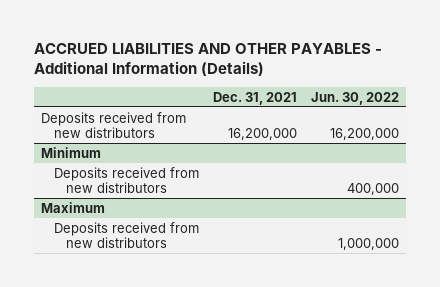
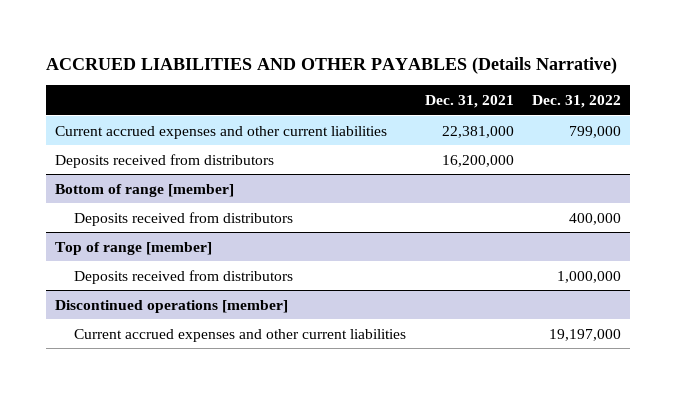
[34,43,383,77] ACCRUED LIABILITIES AND OTHER PAYABLES - Additional Information (Details) -> [45,56,617,74] ACCRUED LIABILITIES AND OTHER PAYABLES (Details Narrative)
[310,91,399,105] Jun. 30, 2022 -> none
none -> [532,95,622,109] Dec. 31, 2022
none -> [54,125,387,139] Current accrued expenses and other current liabilities
[41,111,187,138] Deposits received from new distributors -> [54,153,274,168] Deposits received from distributors
[41,146,102,158] Minimum -> [54,183,234,197] Bottom of range [member]
[53,166,199,193] Deposits received from new distributors -> [74,211,294,226] Deposits received from distributors
[41,201,106,213] Maximum -> [54,241,212,255] Top of range [member]
[53,221,199,248] Deposits received from new distributors -> [74,269,294,284] Deposits received from distributors
none -> [54,299,288,313] Discontinued operations [member]
none -> [74,328,407,342] Current accrued expenses and other current liabilities

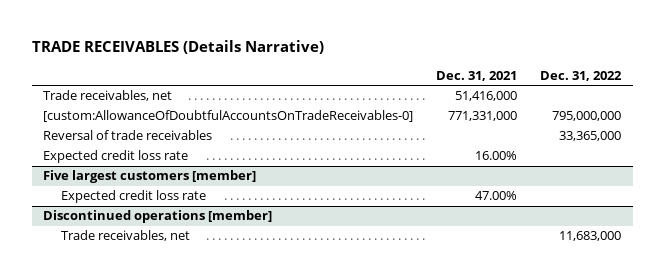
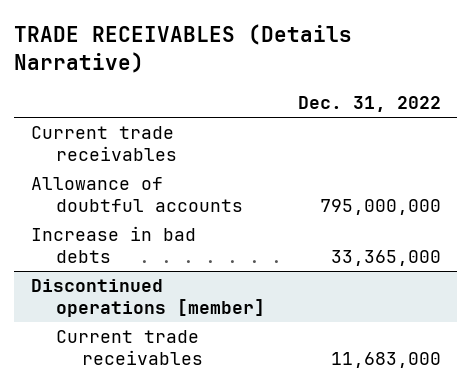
[436,70,518,81] Dec. 31, 2021 -> none
[43,150,189,164] Expected credit loss rate -> none
[43,170,257,184] Five largest customers [member] -> none
[61,190,207,204] Expected credit loss rate -> none
[43,90,173,102] Trade receivables, net -> [30,126,178,161] Current trade receivables
[43,110,414,123] [custom:AllowanceOfDoubtfulAccountsOnTradeReceivables-0] -> [30,177,244,212] Allowance of doubtful accounts
[43,130,213,141] Reversal of trade receivables -> [30,226,196,263] Increase in bad debts
[61,230,191,242] Trade receivables, net -> [56,330,203,365] Current trade receivables

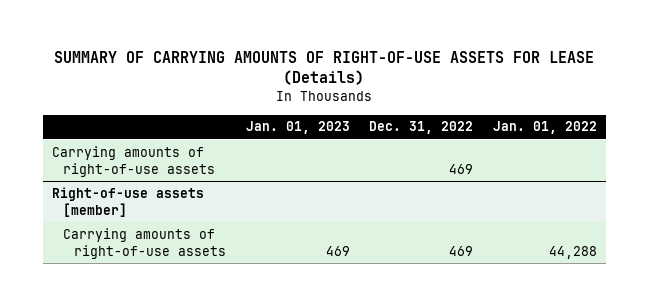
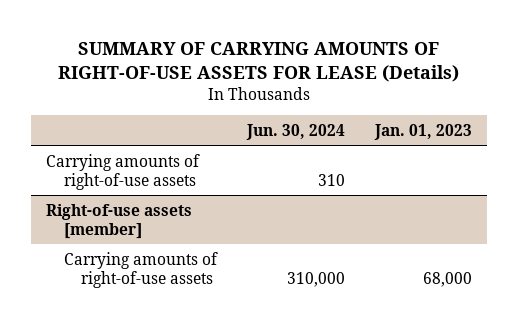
[369,121,474,135] Dec. 31, 2022 -> none
[492,121,597,135] Jan. 01, 2022 -> none
none -> [245,123,345,140] Jun. 30, 2024
[325,245,350,256] 469 -> [422,271,472,287] 68,000

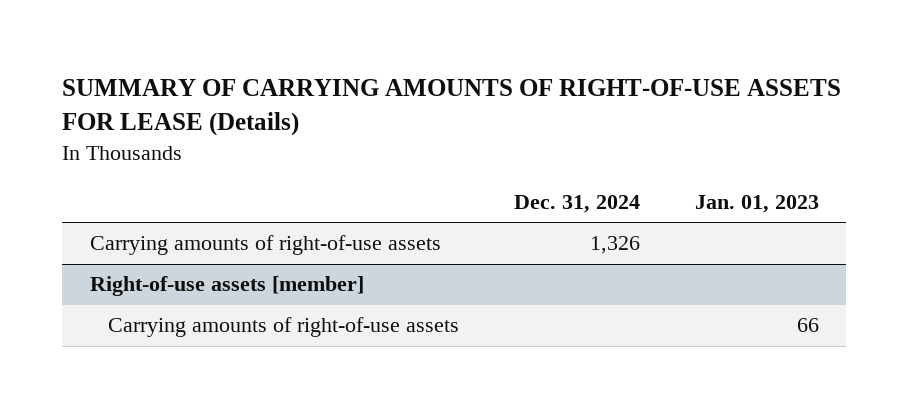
[245,123,345,140] Jun. 30, 2024 -> none
none -> [514,195,641,214] Dec. 31, 2024
[422,271,472,287] 68,000 -> [796,318,819,333] 66

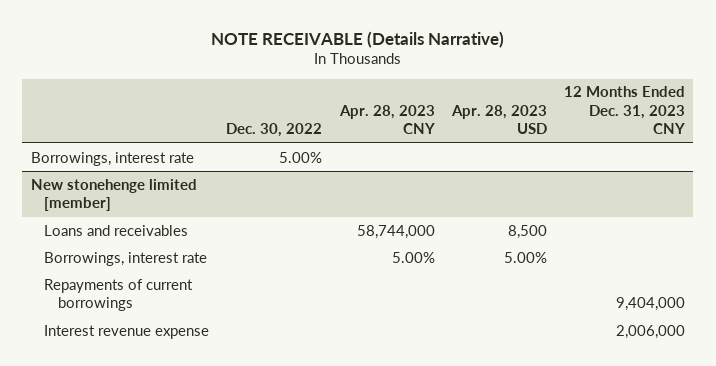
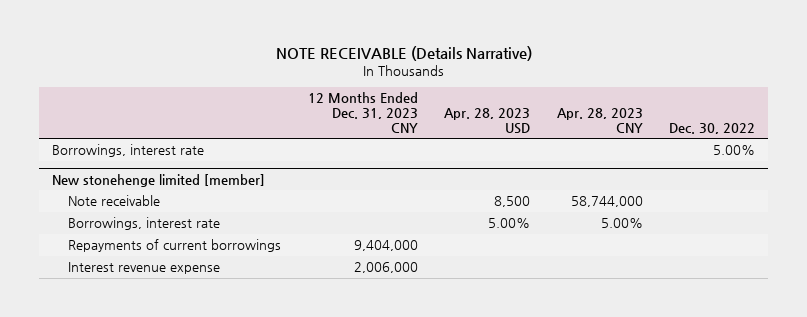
[44,224,189,236] Loans and receivables -> [68,195,161,207] Note receivable

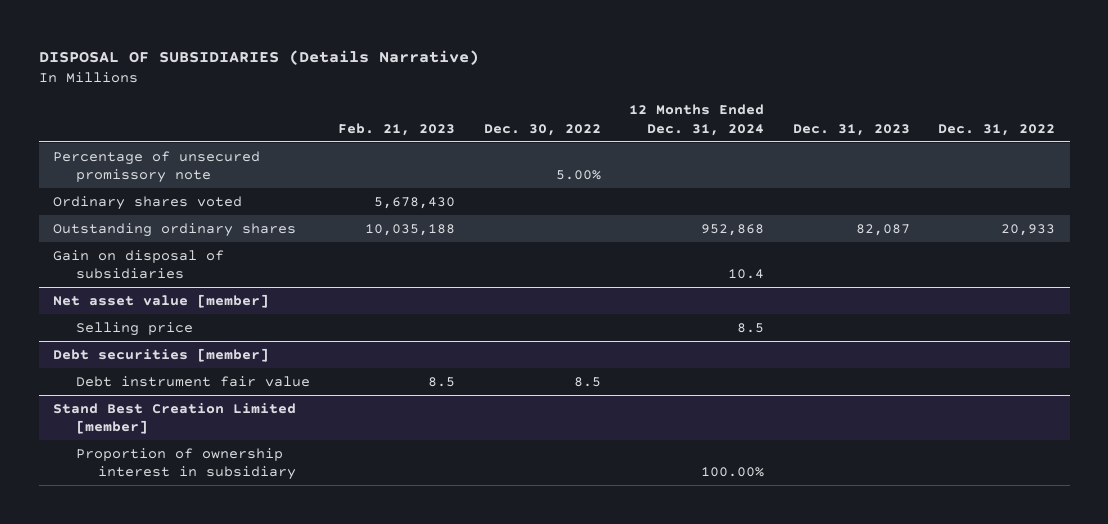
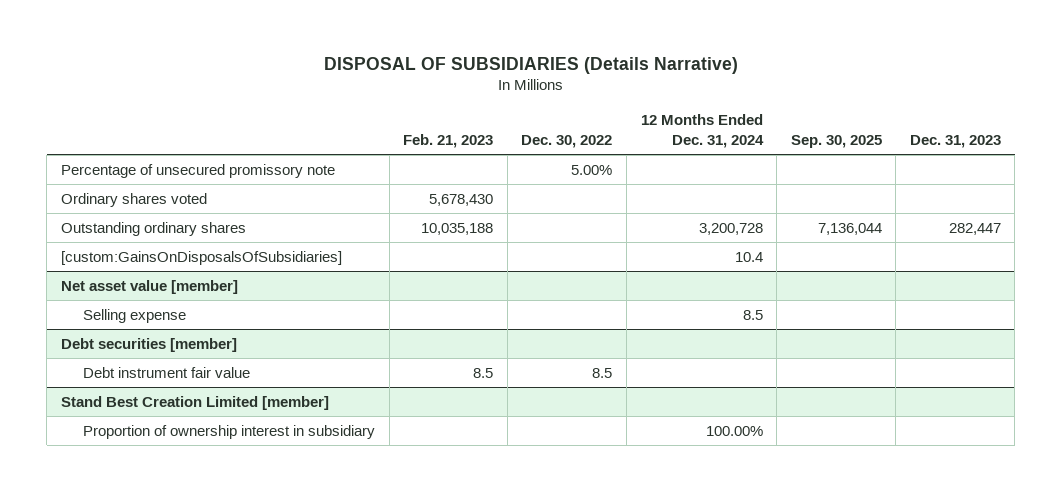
[938,123,1056,136] Dec. 31, 2022 -> none
none -> [790,134,882,148] Sep. 30, 2025
[701,223,765,236] 952,868 -> [698,222,763,235] 3,200,728
[855,223,910,236] 82,087 -> [948,222,1001,235] 282,447
[52,249,224,280] Gain on disposal of subsidiaries -> [60,250,342,265] [custom:GainsOnDisposalsOfSubsidiaries]
[75,321,193,336] Selling price -> [83,308,187,323] Selling expense

